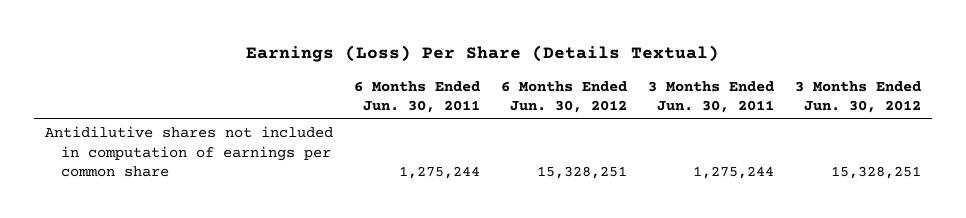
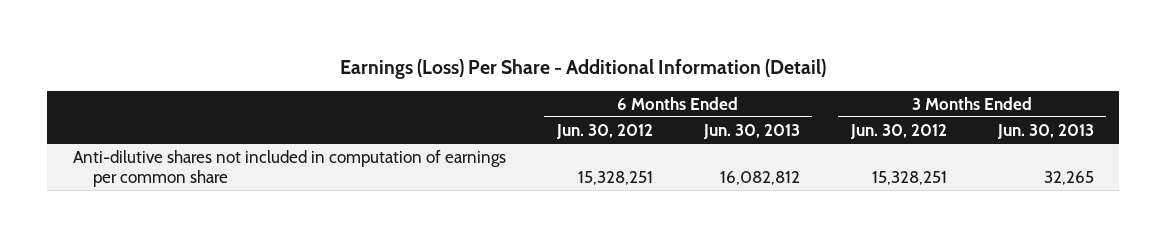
[245,45,719,63] Earnings (Loss) Per Share (Details Textual) -> [340,58,827,79] Earnings (Loss) Per Share - Additional Information (Detail)
[353,80,480,114] 6 Months Ended Jun. 30, 2011 -> none
[648,80,775,114] 3 Months Ended Jun. 30, 2011 -> none
none -> [702,124,800,140] Jun. 30, 2013
none -> [996,124,1094,140] Jun. 30, 2013
[44,126,333,177] Antidilutive shares not included in computation of earnings per common share -> [72,150,506,188] Anti-dilutive shares not included in computation of earnings per common share

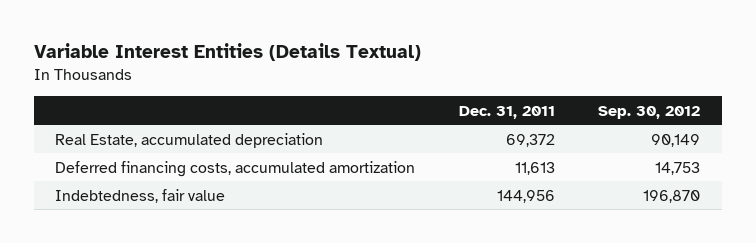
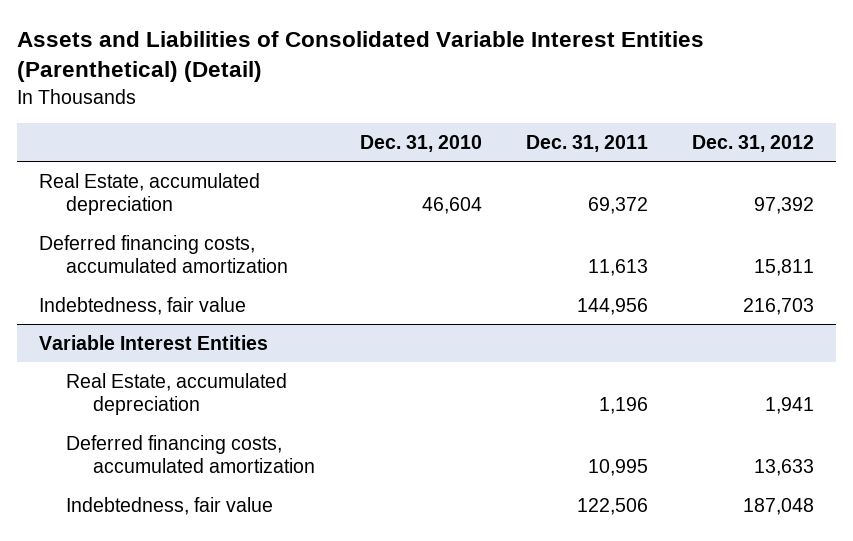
[33,43,421,62] Variable Interest Entities (Details Textual) -> [16,31,704,83] Assets and Liabilities of Consolidated Variable Interest Entities (Parenthetical) (Detail)
[598,105,701,119] Sep. 30, 2012 -> none
none -> [359,135,482,153] Dec. 31, 2010
none -> [692,135,815,153] Dec. 31, 2012
none -> [38,334,268,350] Variable Interest Entities
none -> [66,372,288,416] Real Estate, accumulated depreciation
none -> [66,434,316,474] Deferred financing costs, accumulated amortization
none -> [66,496,274,515] Indebtedness, fair value

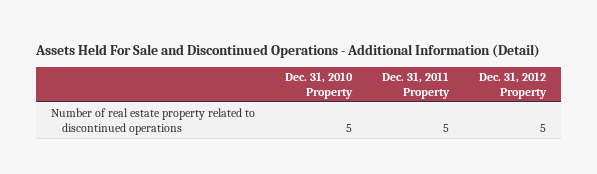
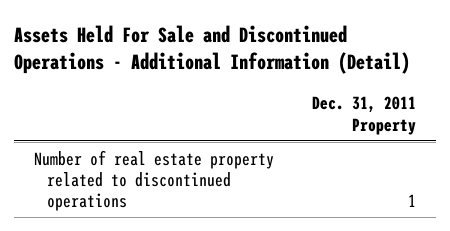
[284,72,353,99] Dec. 31, 2010 Property -> none
[478,72,547,99] Dec. 31, 2012 Property -> none
[442,123,449,132] 5 -> [408,194,417,208] 1

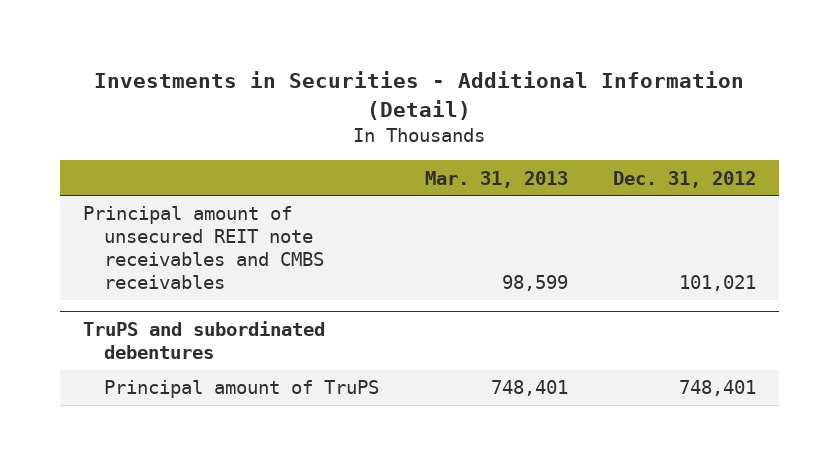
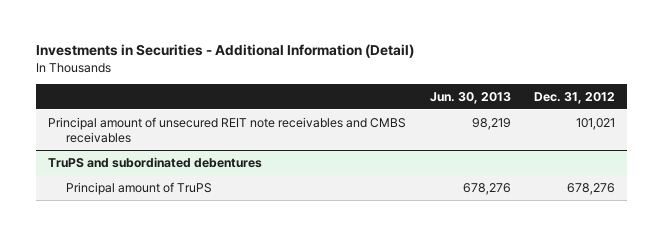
[424,170,568,188] Mar. 31, 2013 -> none
none -> [429,92,511,105] Jun. 30, 2013
[679,380,757,397] 748,401 -> [567,182,616,195] 678,276

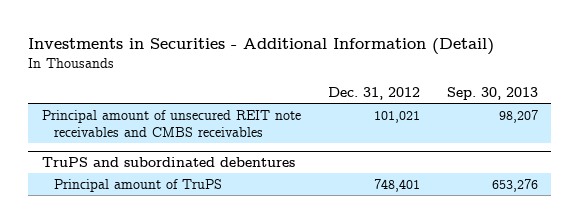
[429,92,511,105] Jun. 30, 2013 -> none
none -> [446,87,538,101] Sep. 30, 2013
[567,182,616,195] 678,276 -> [373,178,420,192] 748,401

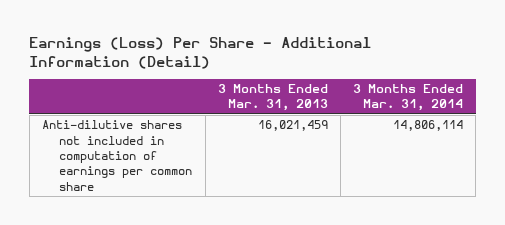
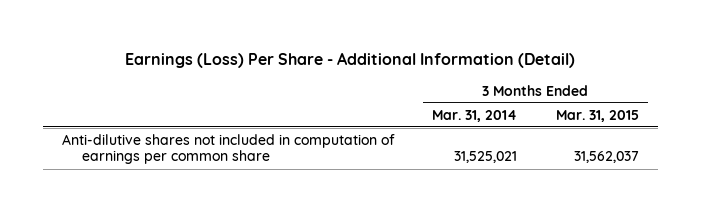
[217,84,328,112] 3 Months Ended Mar. 31, 2013 -> none
none -> [555,109,639,122] Mar. 31, 2015
[393,120,464,132] 14,806,114 -> [454,151,518,164] 31,525,021

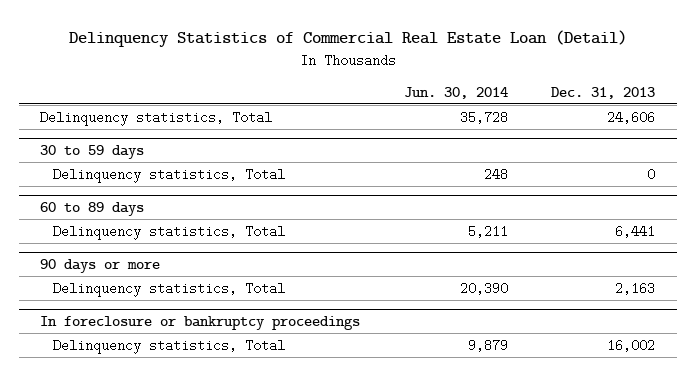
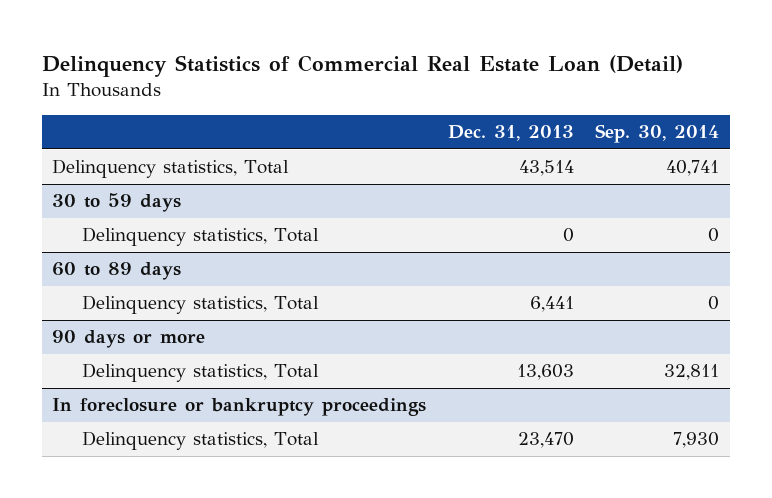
[403,86,508,99] Jun. 30, 2014 -> none
none -> [595,124,720,144] Sep. 30, 2014
[606,110,655,124] 24,606 -> [518,160,574,177] 43,514
[614,281,655,295] 2,163 -> [516,364,574,381] 13,603
[606,338,655,352] 16,002 -> [517,432,574,449] 23,470

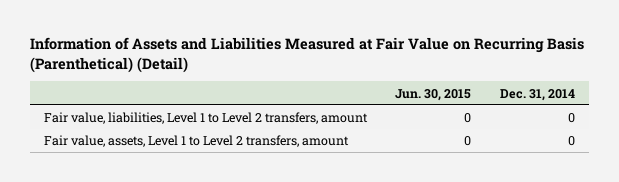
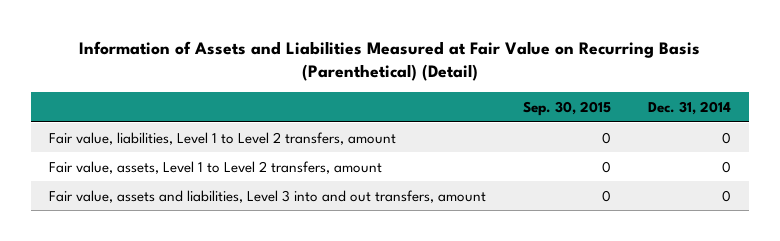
[395,88,472,101] Jun. 30, 2015 -> none
none -> [522,101,611,117] Sep. 30, 2015
none -> [49,189,487,203] Fair value, assets and liabilities, Level 3 into and out transfers, amount

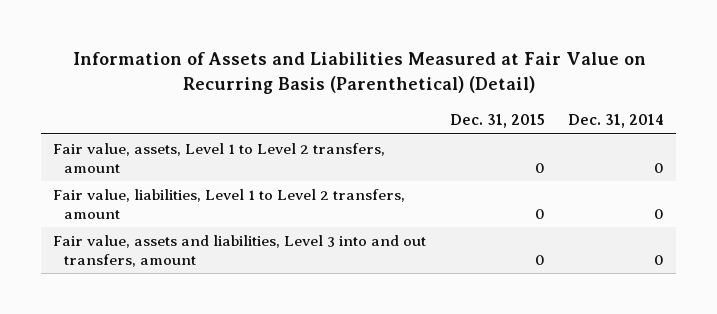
[522,101,611,117] Sep. 30, 2015 -> none
none -> [449,113,545,128] Dec. 31, 2015
[49,131,397,145] Fair value, liabilities, Level 1 to Level 2 transfers, amount -> [52,189,405,219] Fair value, liabilities, Level 1 to Level 2 transfers, amount

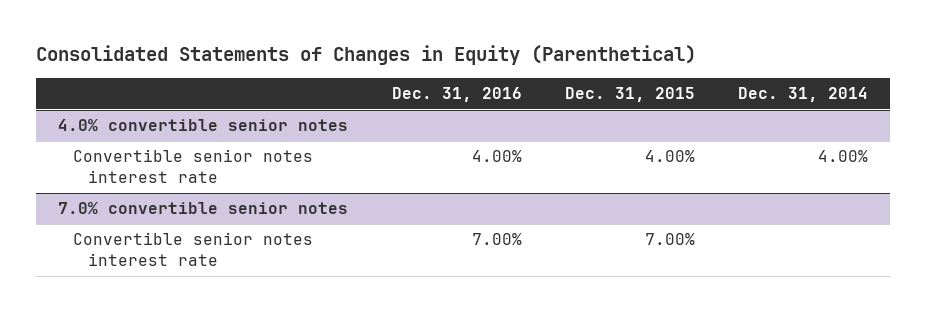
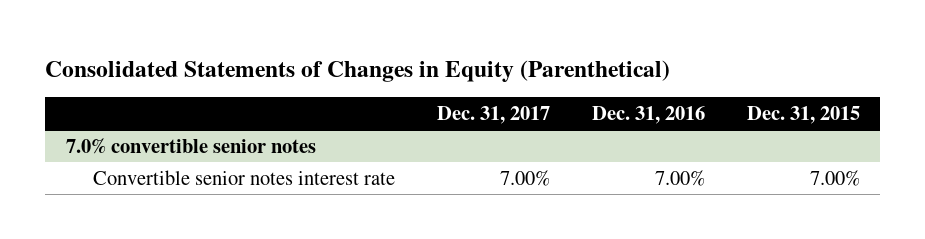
[738,87,869,103] Dec. 31, 2014 -> none
none -> [436,105,550,124] Dec. 31, 2017
[58,119,349,132] 4.0% convertible senior notes -> none
[73,149,314,184] Convertible senior notes interest rate -> none

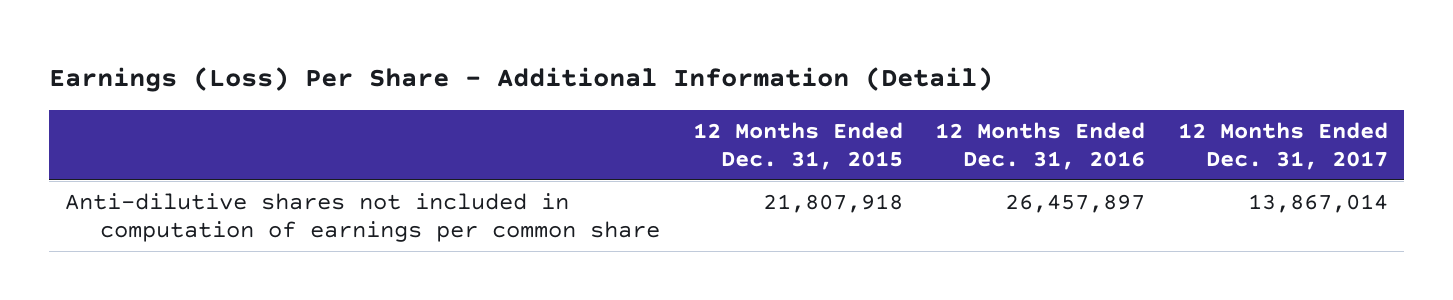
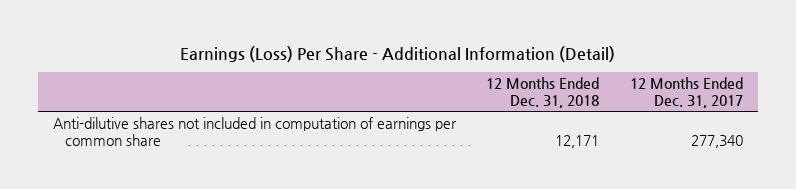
[692,122,903,171] 12 Months Ended Dec. 31, 2015 -> none
[935,122,1146,171] 12 Months Ended Dec. 31, 2016 -> none
none -> [486,76,600,108] 12 Months Ended Dec. 31, 2018
[1247,194,1388,214] 13,867,014 -> [690,134,743,148] 277,340

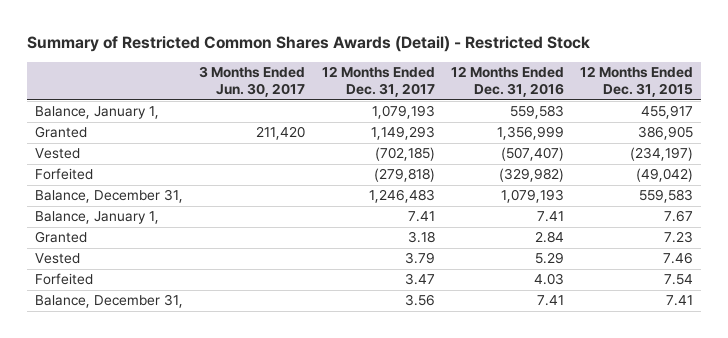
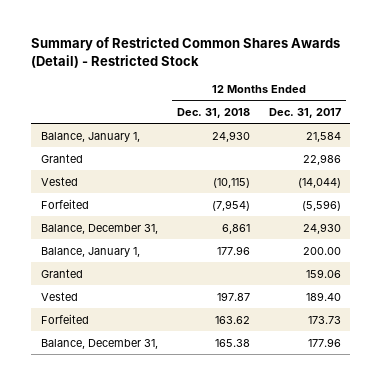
[199,66,306,98] 3 Months Ended Jun. 30, 2017 -> none
[450,66,564,98] 12 Months Ended Dec. 31, 2016 -> none
[580,66,694,98] 12 Months Ended Dec. 31, 2015 -> none
none -> [176,107,250,118] Dec. 31, 2018
[371,105,435,120] 1,079,193 -> [305,131,341,142] 21,584
[370,126,435,141] 1,149,293 -> [302,153,341,165] 22,986
[374,147,435,162] (702,185) -> [297,177,341,188] (14,044)
[373,168,435,183] (279,818) -> [301,199,341,211] (5,596)
[368,189,435,204] 1,246,483 -> [302,222,341,234] 24,930
[407,211,435,223] 7.41 -> [302,246,341,255] 200.00
[407,231,435,244] 3.18 -> [305,268,341,278] 159.06
[404,252,435,265] 3.79 -> [305,291,341,301] 189.40
[404,273,435,286] 3.47 -> [307,315,341,324] 173.73
[404,294,435,307] 3.56 -> [307,337,341,347] 177.96

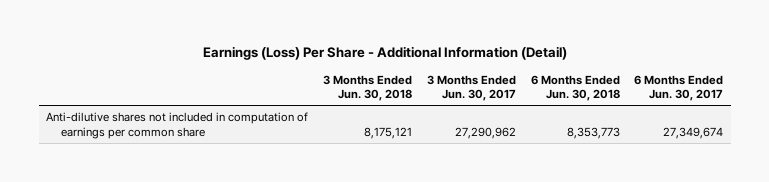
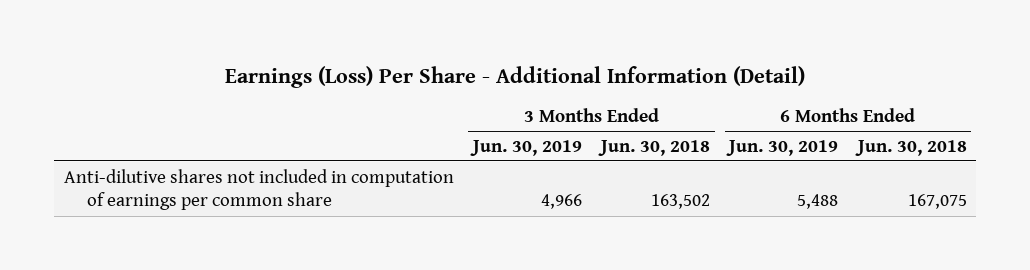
[426,74,516,102] 3 Months Ended Jun. 30, 2017 -> none
[634,74,724,102] 6 Months Ended Jun. 30, 2017 -> none
none -> [470,139,583,156] Jun. 30, 2019
none -> [726,139,839,156] Jun. 30, 2019
[363,127,412,140] 8,175,121 -> [651,194,711,210] 163,502
[566,127,620,140] 8,353,773 -> [907,194,967,210] 167,075

